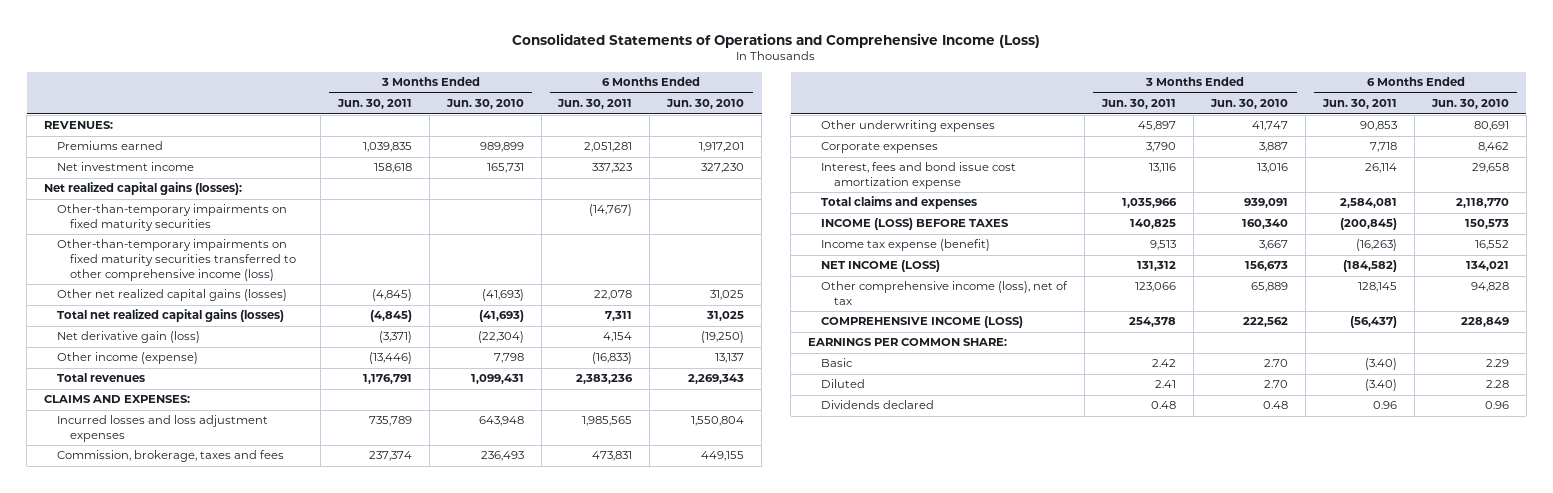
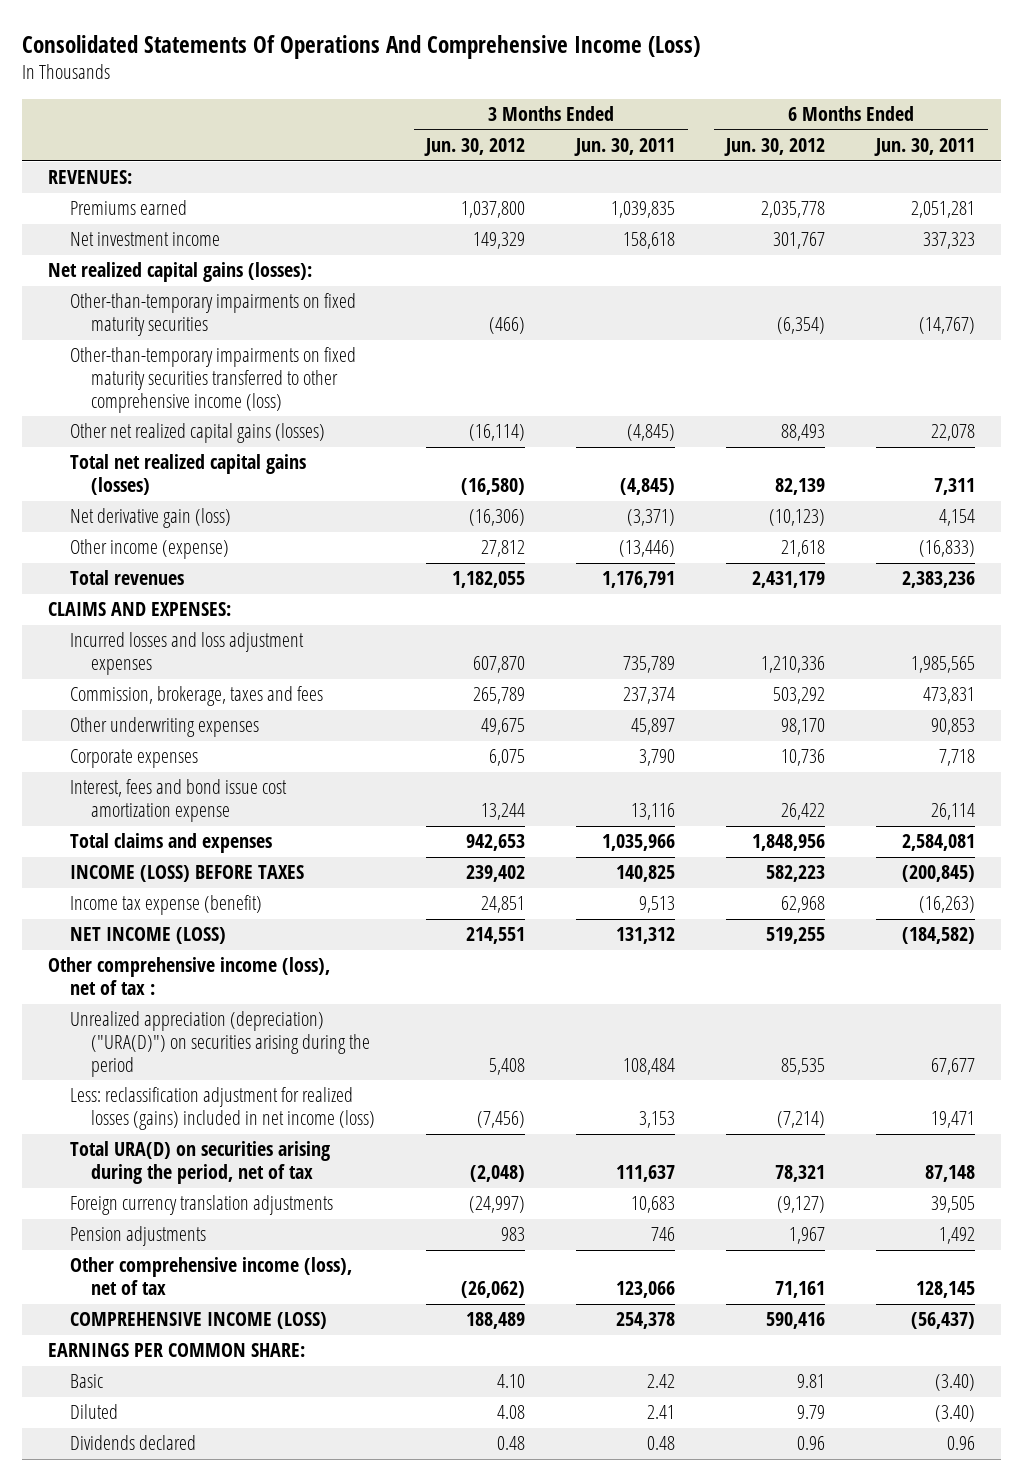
[512,32,1041,48] Consolidated Statements of Operations and Comprehensive Income (Loss) -> [22,34,701,59] Consolidated Statements Of Operations And Comprehensive Income (Loss)
[445,99,524,110] Jun. 30, 2010 -> none
[666,99,745,110] Jun. 30, 2010 -> none
none -> [424,138,526,157] Jun. 30, 2012
none -> [724,138,826,157] Jun. 30, 2012
none -> [47,957,330,996] Other comprehensive income (loss), net of tax :
none -> [69,1011,371,1077] Unrealized appreciation (depreciation) ("URA(D)") on securities arising during the period
none -> [69,1087,376,1131] Less: reclassification adjustment for realized losses (gains) included in net income (loss)
none -> [69,1141,330,1185] Total URA(D) on securities arising during the period, net of tax
none -> [69,1195,333,1216] Foreign currency translation adjustments
none -> [69,1226,206,1247] Pension adjustments

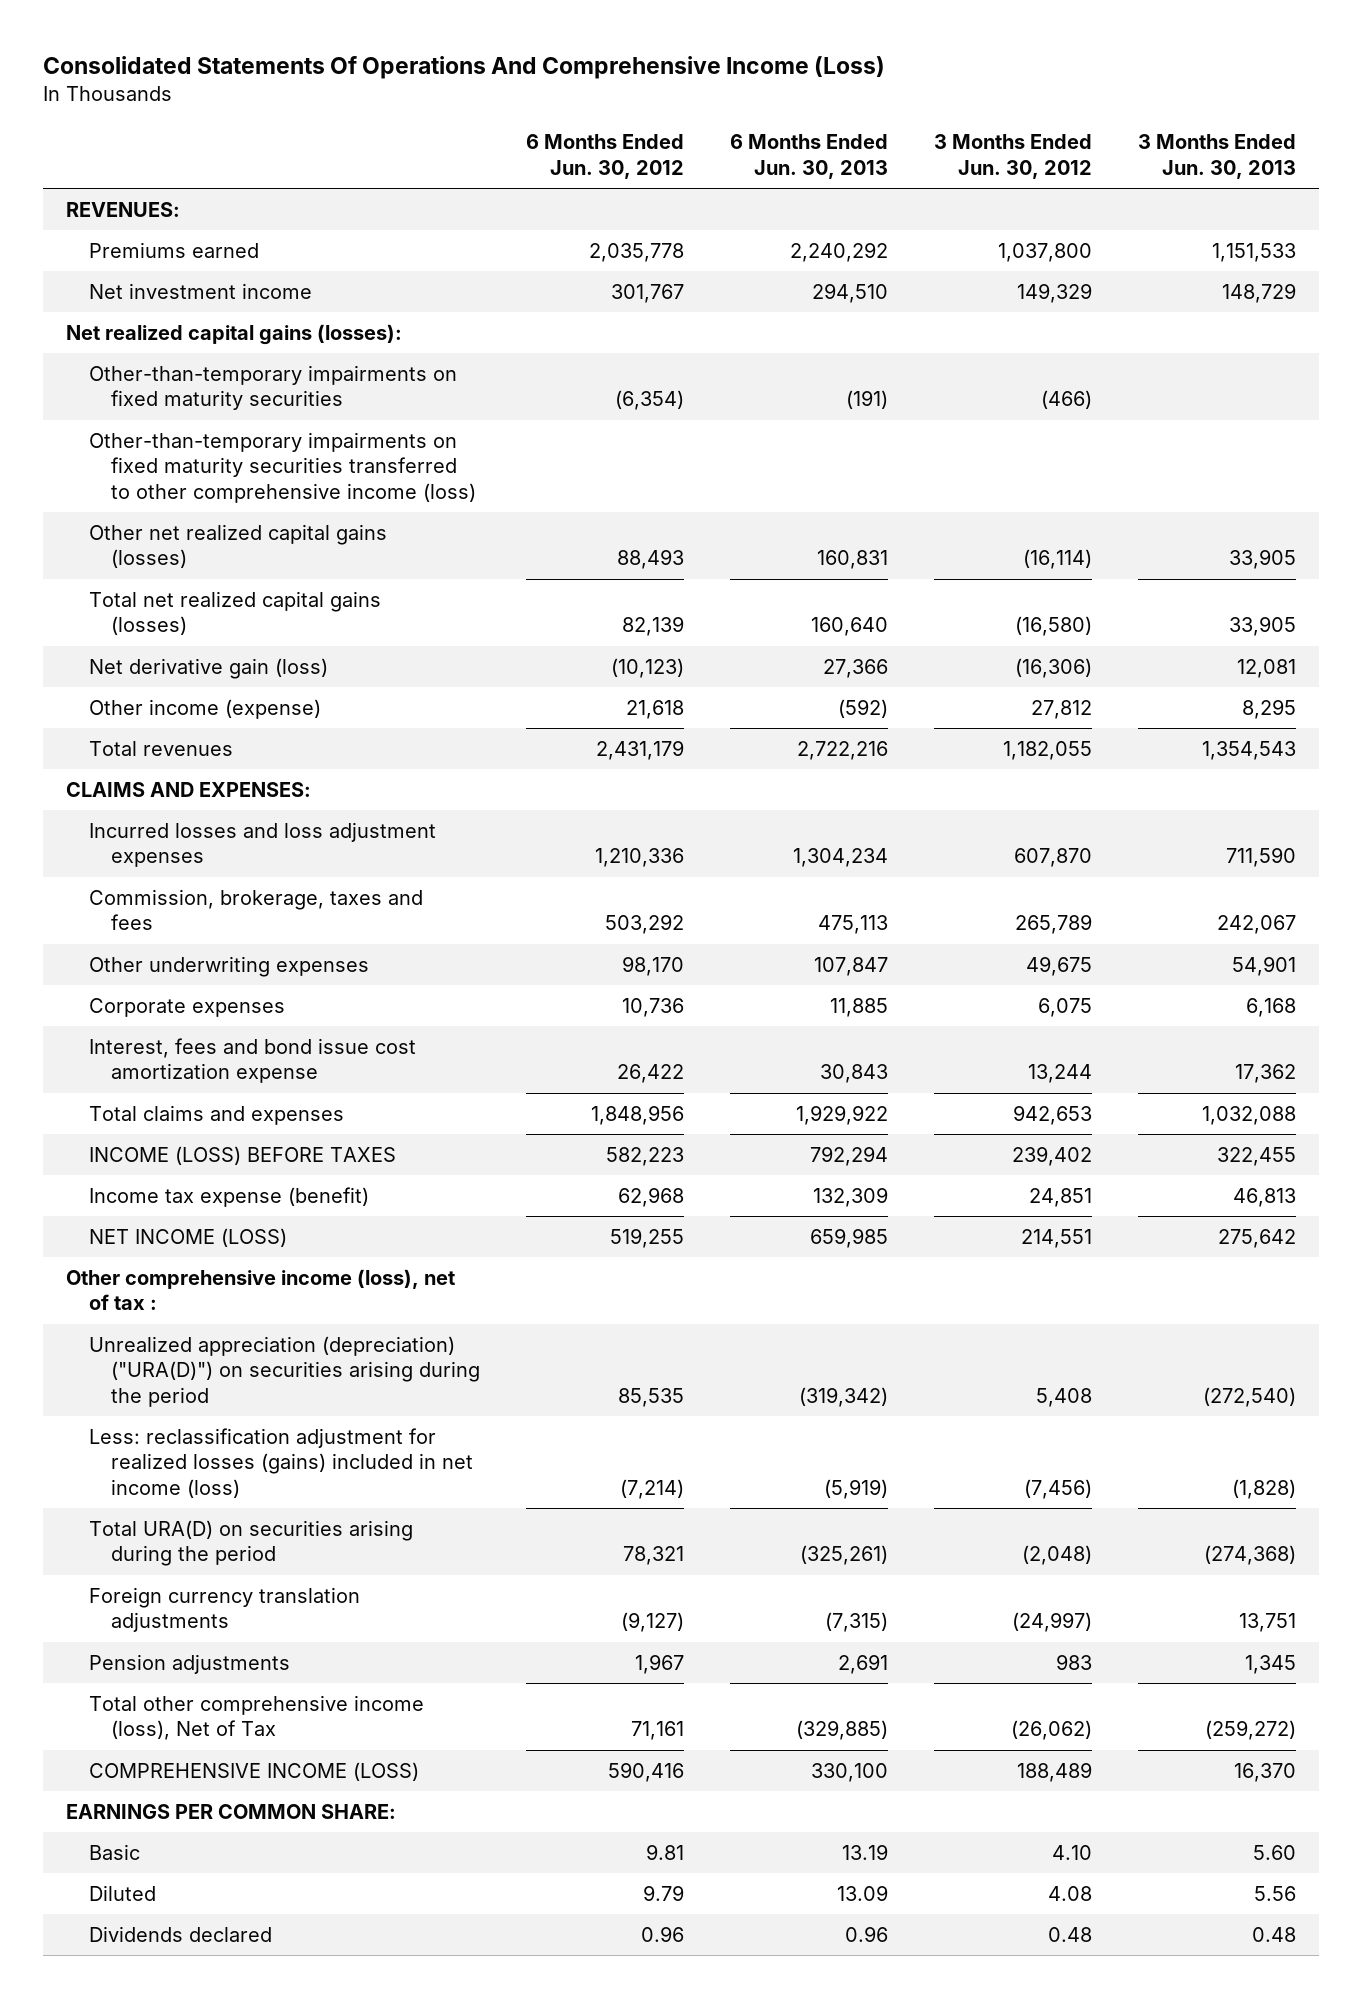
[574,138,676,157] Jun. 30, 2011 -> none
[874,138,976,157] Jun. 30, 2011 -> none
none -> [730,134,889,179] 6 Months Ended Jun. 30, 2013
none -> [1138,134,1297,179] 3 Months Ended Jun. 30, 2013
[69,1141,330,1185] Total URA(D) on securities arising during the period, net of tax -> [88,1519,413,1567] Total URA(D) on securities arising during the period
[69,1257,352,1296] Other comprehensive income (loss), net of tax -> [88,1694,424,1741] Total other comprehensive income (loss), Net of Tax

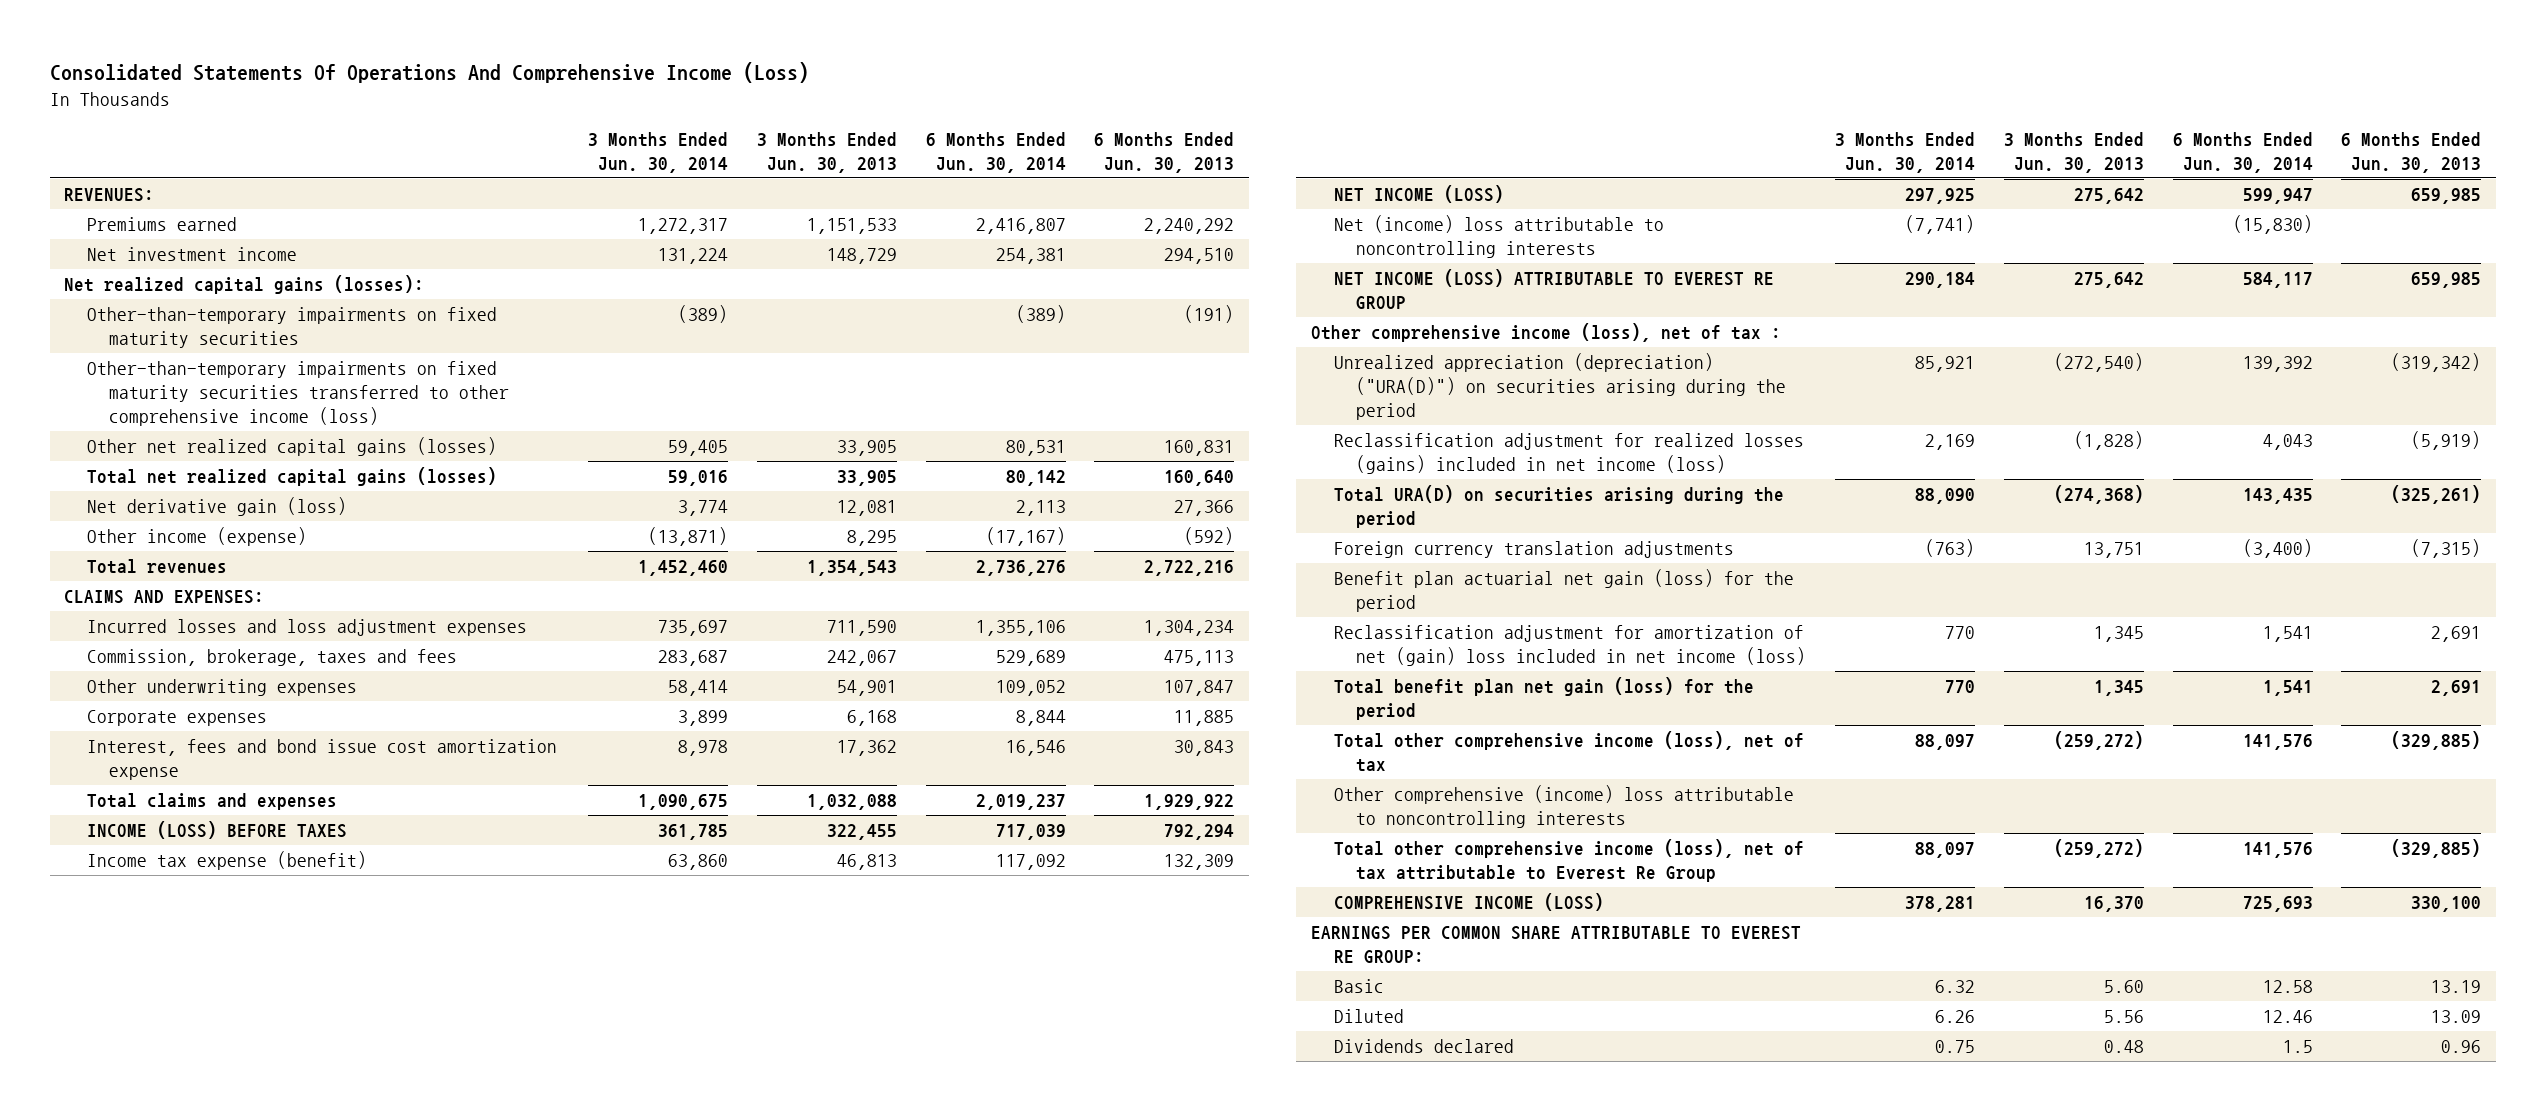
[526,134,685,179] 6 Months Ended Jun. 30, 2012 -> none
[934,134,1093,179] 3 Months Ended Jun. 30, 2012 -> none
none -> [588,131,729,173] 3 Months Ended Jun. 30, 2014
none -> [925,131,1066,173] 6 Months Ended Jun. 30, 2014
none -> [1333,215,1664,258] Net (income) loss attributable to noncontrolling interests
none -> [1333,269,1774,309] NET INCOME (LOSS) ATTRIBUTABLE TO EVEREST RE GROUP
[88,1427,474,1498] Less: reclassification adjustment for realized losses (gains) included in net income (loss) -> [1333,433,1804,474] Reclassification adjustment for realized losses (gains) included in net income (loss)
none -> [1333,569,1794,612] Benefit plan actuarial net gain (loss) for the period
none -> [1333,625,1807,666] Reclassification adjustment for amortization of net (gain) loss included in net income (loss)
[88,1653,290,1674] Pension adjustments -> [1333,677,1754,720] Total benefit plan net gain (loss) for the period
[88,1694,424,1741] Total other comprehensive income (loss), Net of Tax -> [1333,731,1804,772] Total other comprehensive income (loss), net of tax
none -> [1333,785,1794,828] Other comprehensive (income) loss attributable to noncontrolling interests
none -> [1333,839,1804,882] Total other comprehensive income (loss), net of tax attributable to Everest Re Group
[65,1803,396,1819] EARNINGS PER COMMON SHARE: -> [1310,926,1801,963] EARNINGS PER COMMON SHARE ATTRIBUTABLE TO EVEREST RE GROUP:

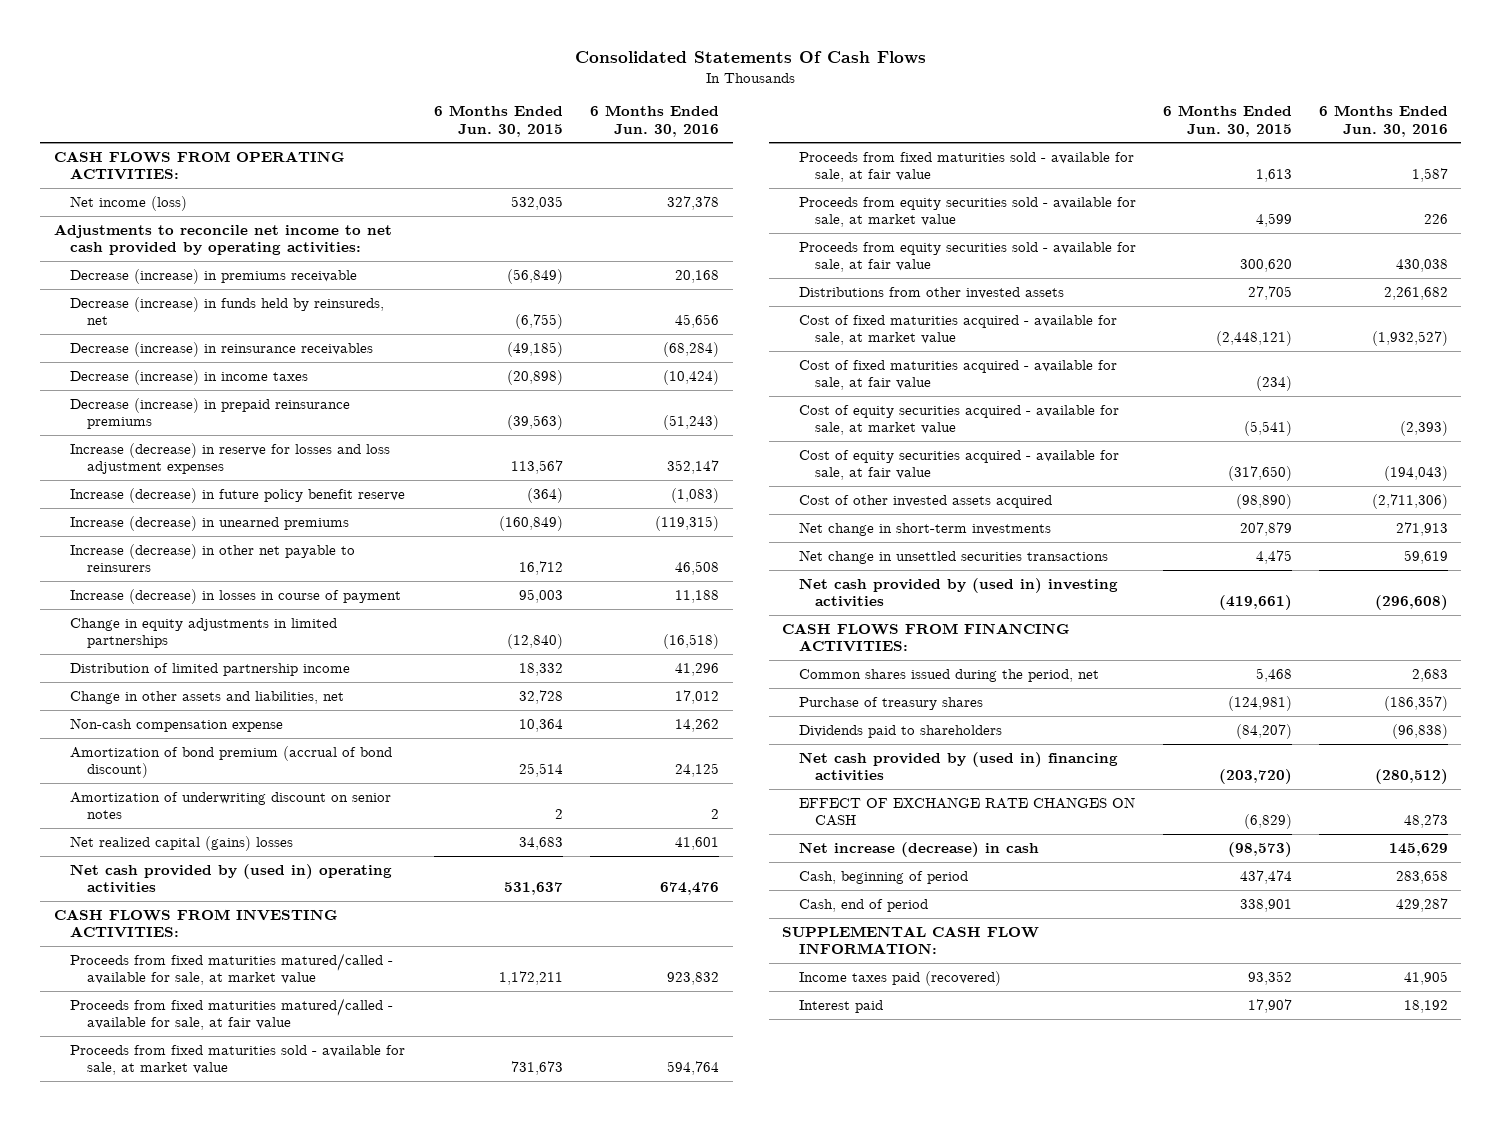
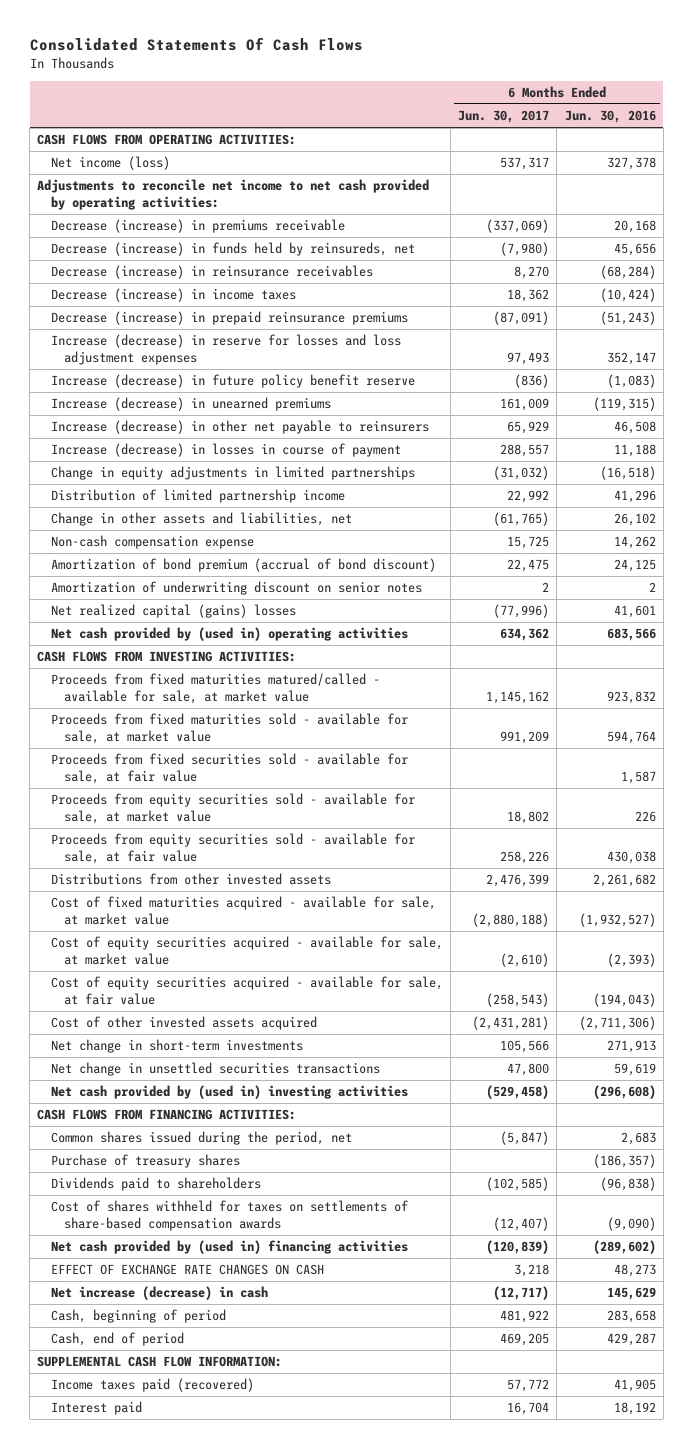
[434,105,564,137] 6 Months Ended Jun. 30, 2015 -> none
none -> [458,110,550,124] Jun. 30, 2017
[675,689,720,704] 17,012 -> [613,513,656,527] 26,102
[660,882,720,896] 674,476 -> [606,628,656,642] 683,566
[70,997,394,1031] Proceeds from fixed maturities matured/called - available for sale, at fair value -> none
[798,151,1134,183] Proceeds from fixed maturities sold - available for sale, at fair value -> [50,753,408,784] Proceeds from fixed securities sold - available for sale, at fair value
[798,359,1117,391] Cost of fixed maturities acquired - available for sale, at fair value -> none
none -> [50,1200,409,1231] Cost of shares withheld for taxes on settlements of share-based compensation awards
[1374,769,1448,785] (280,512) -> [592,1240,656,1255] (289,602)

